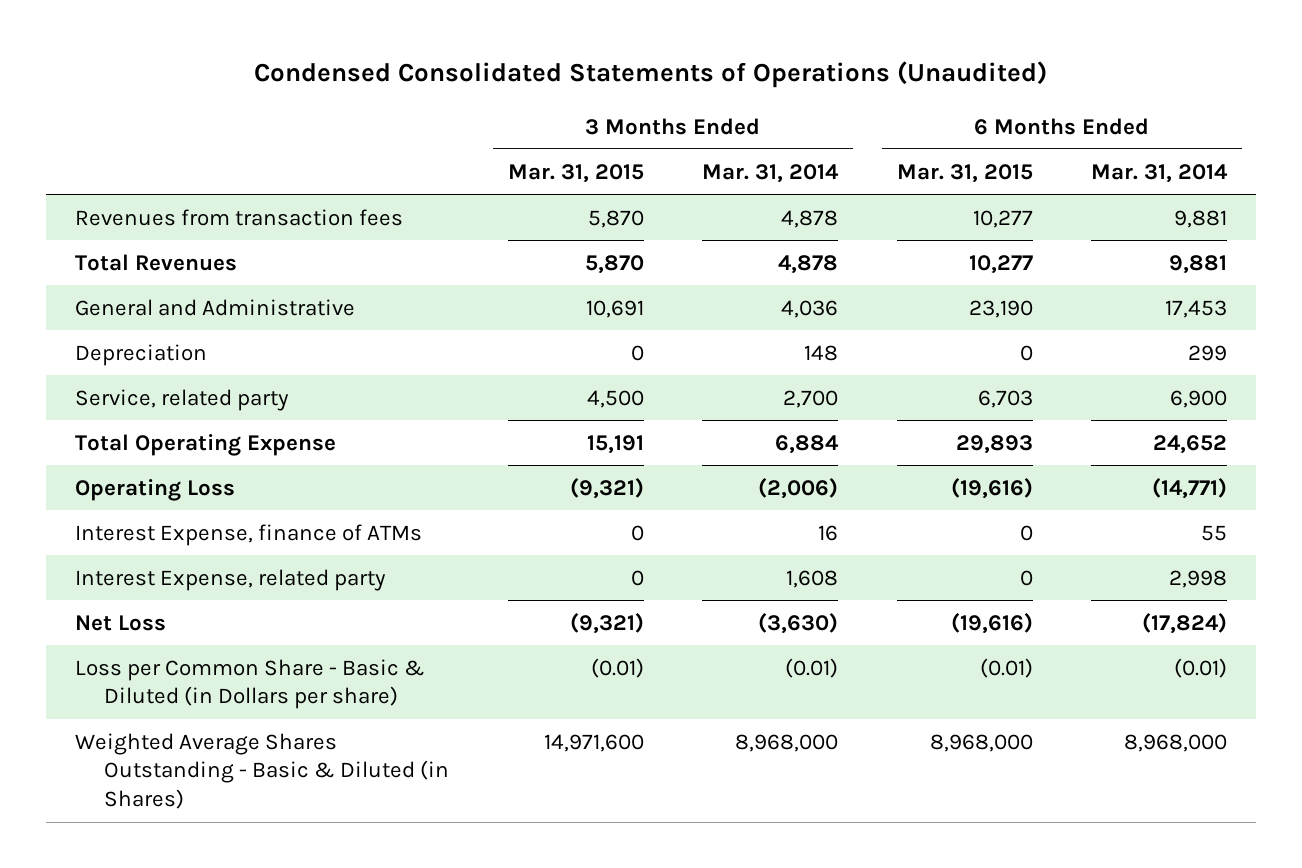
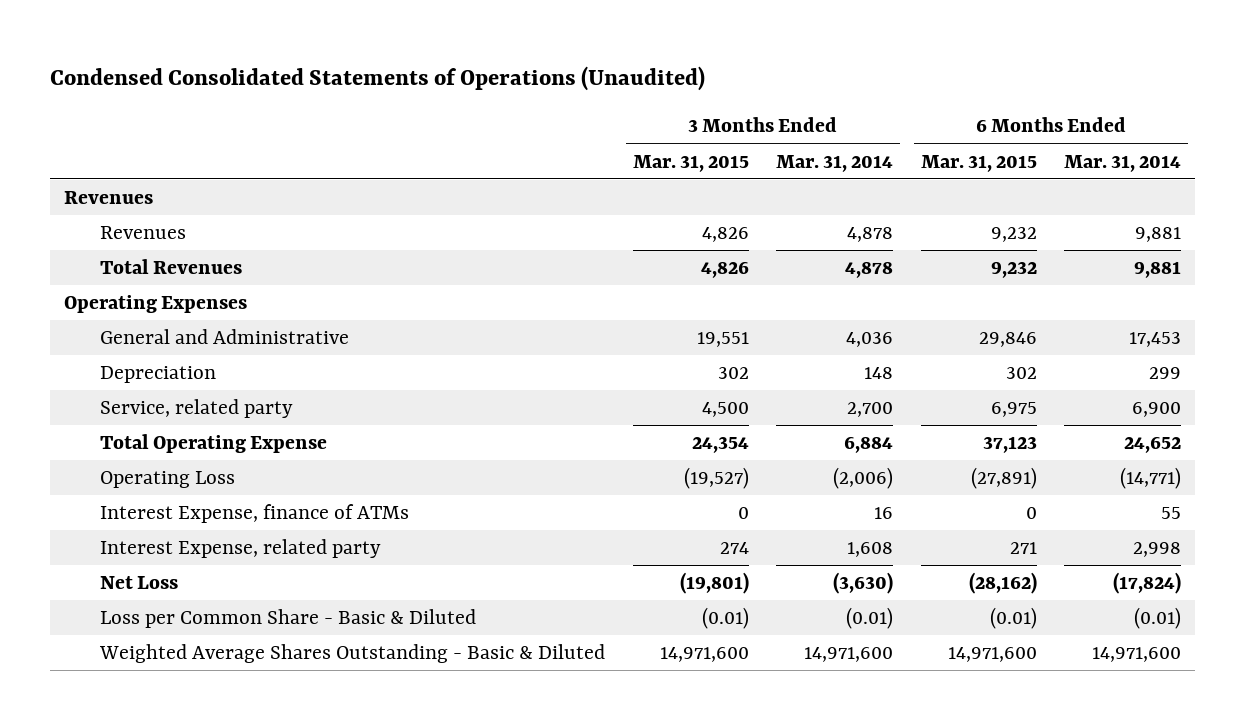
none -> [63,191,153,205] Revenues
[75,208,404,226] Revenues from transaction fees -> [100,226,187,240] Revenues
[587,209,644,228] 5,870 -> [701,227,749,243] 4,826
[972,209,1033,228] 10,277 -> [990,227,1037,243] 9,232
[584,254,644,274] 5,870 -> [700,261,749,279] 4,826
[968,254,1033,274] 10,277 -> [990,261,1037,279] 9,232
none -> [63,295,247,314] Operating Expenses
[585,299,644,318] 10,691 -> [696,332,749,348] 19,551
[968,299,1033,318] 23,190 -> [978,332,1037,348] 29,846
[630,344,644,361] 0 -> [717,367,749,380] 302
[1019,344,1033,361] 0 -> [1005,367,1037,380] 302
[977,389,1033,408] 6,703 -> [990,402,1037,418] 6,975
[586,434,644,454] 15,191 -> [691,437,749,454] 24,354
[955,434,1033,454] 29,893 -> [982,436,1037,454] 37,123
[569,477,644,499] (9,321) -> [683,467,749,490] (19,527)
[950,477,1033,499] (19,616) -> [970,467,1037,490] (27,891)
[630,569,644,586] 0 -> [719,542,749,555] 274
[1019,569,1033,586] 0 -> [1009,542,1037,555] 271
[569,612,644,634] (9,321) -> [679,572,749,595] (19,801)
[950,612,1033,634] (19,616) -> [968,572,1037,595] (28,162)
[75,658,426,710] Loss per Common Share - Basic & Diluted (in Dollars per share) -> [100,609,477,629] Loss per Common Share - Basic & Diluted
[75,732,450,810] Weighted Average Shares Outstanding - Basic & Diluted (in Shares) -> [99,644,606,664] Weighted Average Shares Outstanding - Basic & Diluted
[735,733,839,752] 8,968,000 -> [804,647,894,663] 14,971,600
[929,733,1033,752] 8,968,000 -> [947,647,1037,663] 14,971,600
[1123,733,1227,752] 8,968,000 -> [1092,647,1182,663] 14,971,600

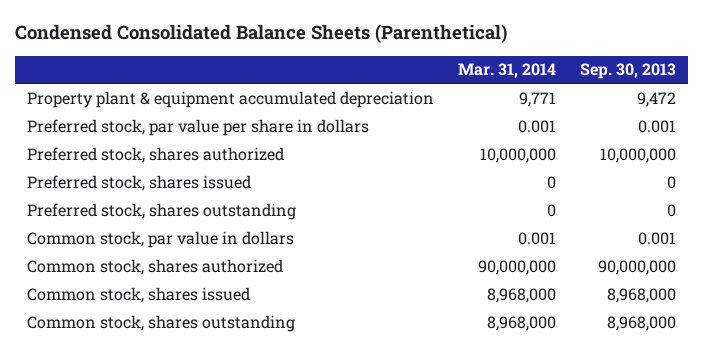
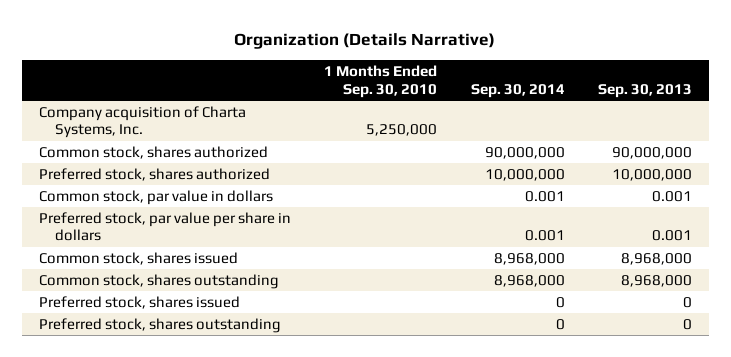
[14,24,507,45] Condensed Consolidated Balance Sheets (Parenthetical) -> [234,33,496,50] Organization (Details Narrative)
[457,63,556,79] Mar. 31, 2014 -> none
none -> [324,65,438,98] 1 Months Ended Sep. 30, 2010
none -> [470,83,565,98] Sep. 30, 2014
[26,90,434,108] Property plant & equipment accumulated depreciation -> none
none -> [38,106,246,139] Company acquisition of Charta Systems, Inc.
[26,258,283,275] Common stock, shares authorized -> [38,146,268,160] Common stock, shares authorized
[26,118,369,136] Preferred stock, par value per share in dollars -> [38,212,291,242] Preferred stock, par value per share in dollars
[26,174,251,191] Preferred stock, shares issued -> [38,296,240,310] Preferred stock, shares issued
[26,202,296,220] Preferred stock, shares outstanding -> [38,318,281,334] Preferred stock, shares outstanding

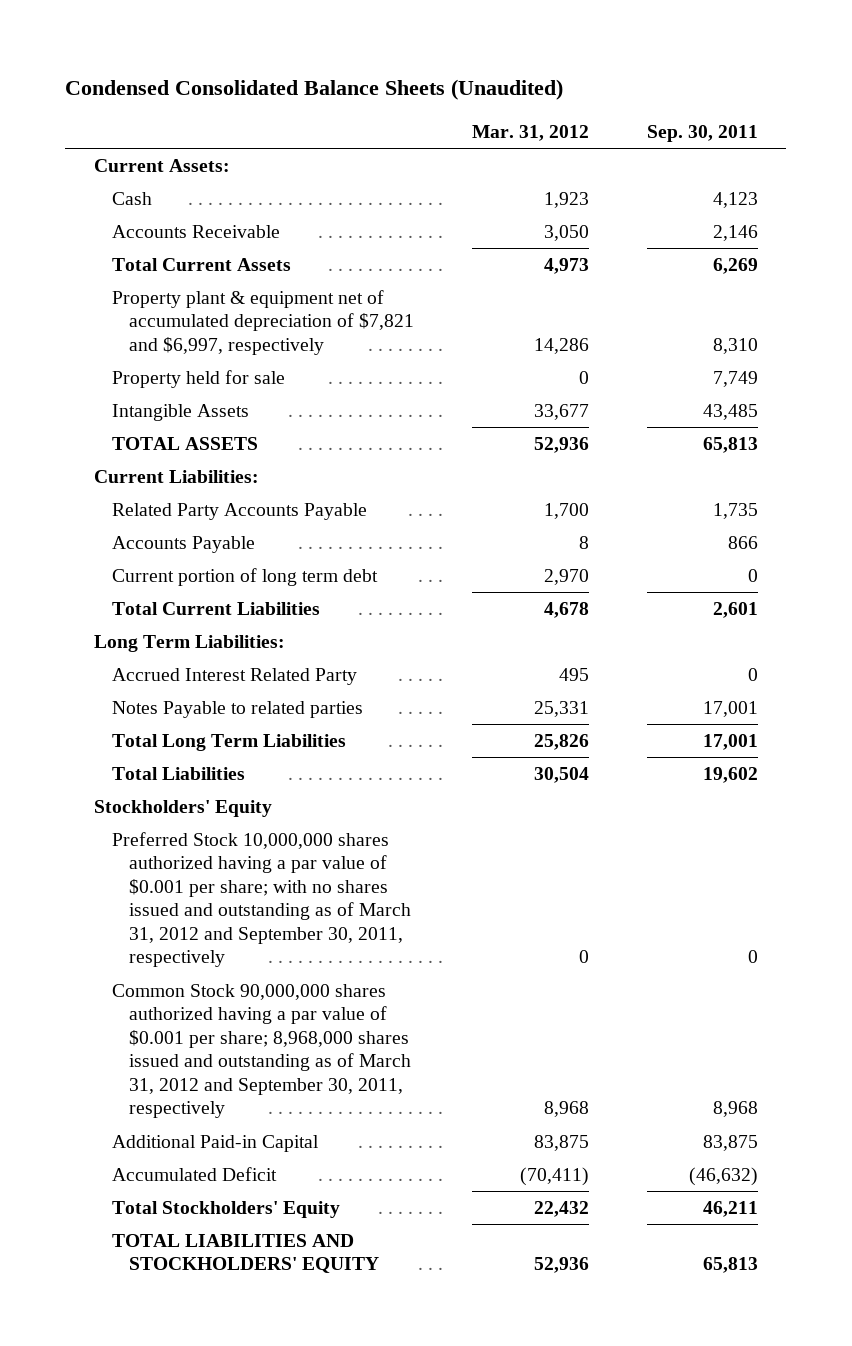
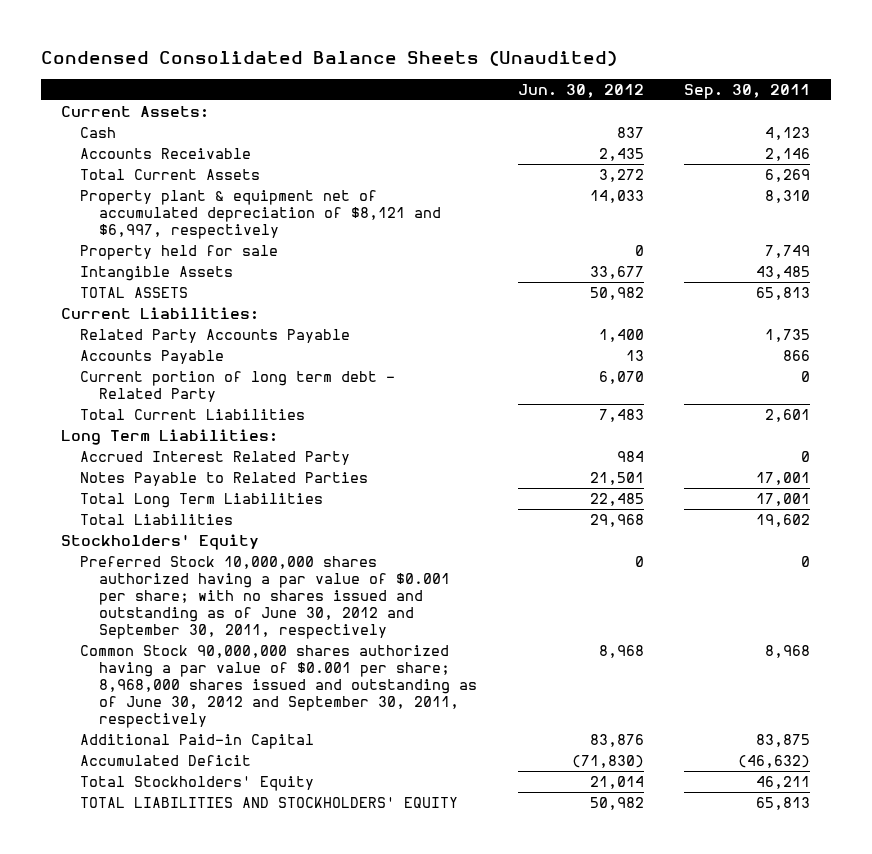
[472,124,590,141] Mar. 31, 2012 -> none
none -> [517,83,644,98] Jun. 30, 2012
[111,289,415,355] Property plant & equipment net of accumulated depreciation of $7,821 and $6,997, respectively -> [80,190,441,240] Property plant & equipment net of accumulated depreciation of $8,121 and $6,997, respectively
[111,567,378,586] Current portion of long term debt -> [80,371,396,403] Current portion of long term debt - Related Party
[111,700,363,718] Notes Payable to related parties -> [80,472,369,487] Notes Payable to Related Parties
[111,831,412,968] Preferred Stock 10,000,000 shares authorized having a par value of $0.001 per share; with no shares issued and outstanding as of March 31, 2012 and September 30, 2011, respectively -> [80,556,450,639] Preferred Stock 10,000,000 shares authorized having a par value of $0.001 per share; with no shares issued and outstanding as of June 30, 2012 and September 30, 2011, respectively
[111,983,412,1119] Common Stock 90,000,000 shares authorized having a par value of $0.001 per share; 8,968,000 shares issued and outstanding as of March 31, 2012 and September 30, 2011, respectively -> [80,645,477,728] Common Stock 90,000,000 shares authorized having a par value of $0.001 per share; 8,968,000 shares issued and outstanding as of June 30, 2012 and September 30, 2011, respectively

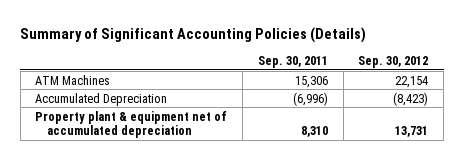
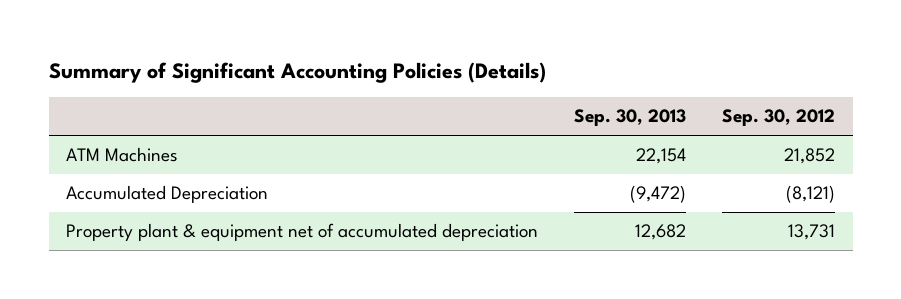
[257,56,328,69] Sep. 30, 2011 -> none
none -> [574,109,687,127] Sep. 30, 2013
[395,75,429,88] 22,154 -> [784,148,836,165] 21,852
[393,91,429,106] (8,423) -> [786,185,836,204] (8,121)

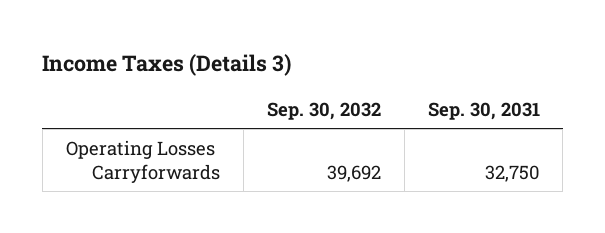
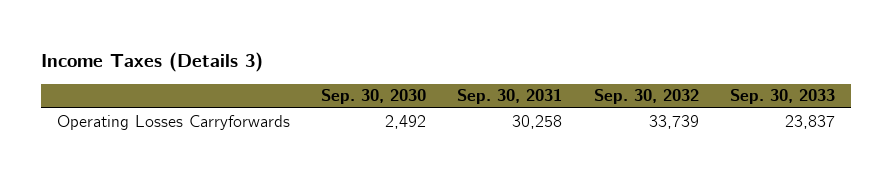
none -> [321,89,427,105] Sep. 30, 2030
none -> [730,89,836,105] Sep. 30, 2033
[326,164,381,182] 39,692 -> [648,114,699,129] 33,739
[484,164,540,182] 32,750 -> [512,114,563,129] 30,258

